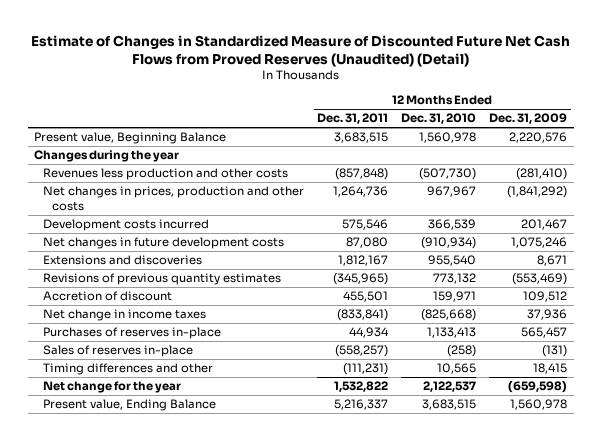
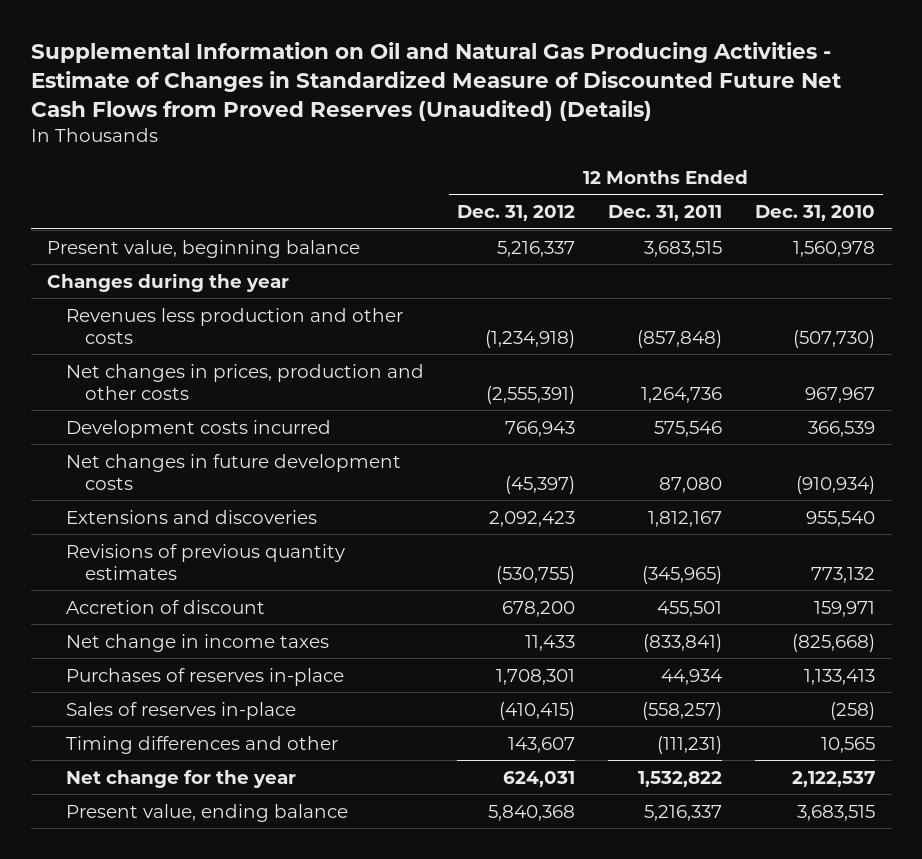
[30,34,570,67] Estimate of Changes in Standardized Measure of Discounted Future Net Cash Flows from Proved Reserves (Unaudited) (Detail) -> [30,42,841,121] Supplemental Information on Oil and Natural Gas Producing Activities - Estimate of Changes in Standardized Measure of Discounted Future Net Cash Flows from Proved Reserves (Unaudited) (Details)
[489,113,568,125] Dec. 31, 2009 -> none
none -> [456,205,575,222] Dec. 31, 2012
[34,132,227,145] Present value, Beginning Balance -> [47,239,361,258] Present value, beginning balance
[43,399,217,412] Present value, Ending Balance -> [65,803,348,822] Present value, ending balance

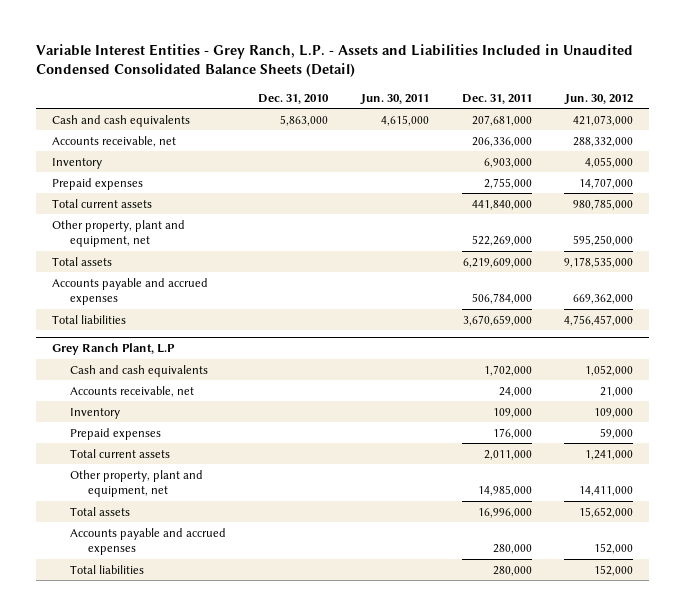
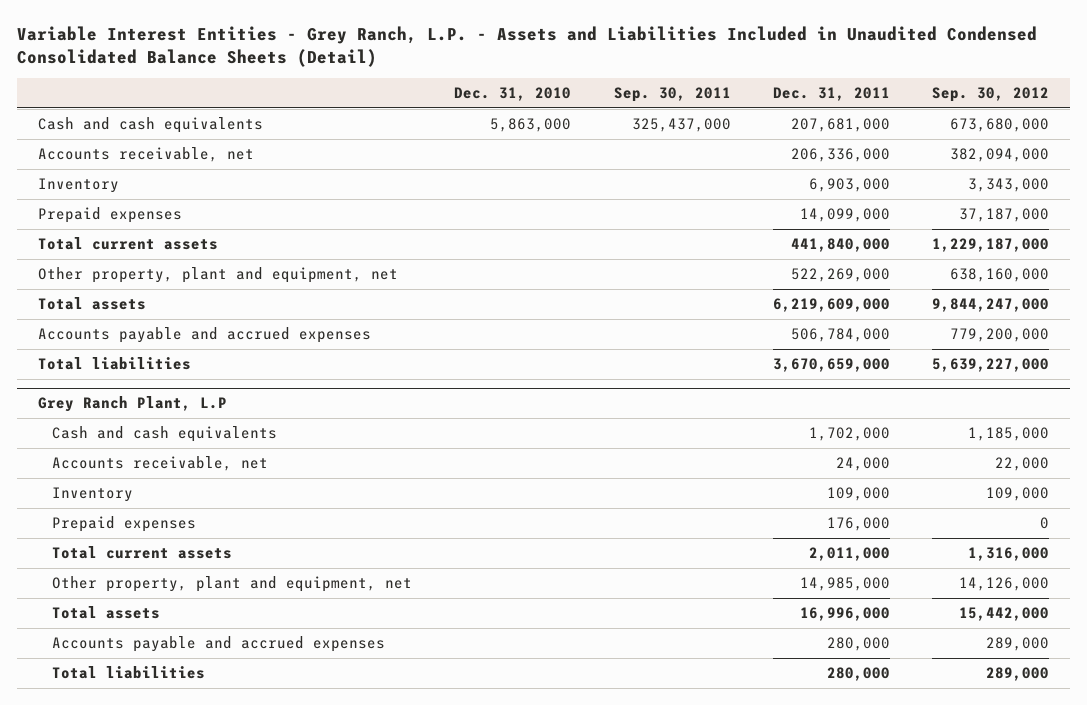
[360,93,430,105] Jun. 30, 2011 -> none
[564,93,634,105] Jun. 30, 2012 -> none
none -> [613,87,731,103] Sep. 30, 2011
none -> [932,87,1050,103] Sep. 30, 2012
[483,177,532,189] 2,755,000 -> [799,207,890,222] 14,099,000

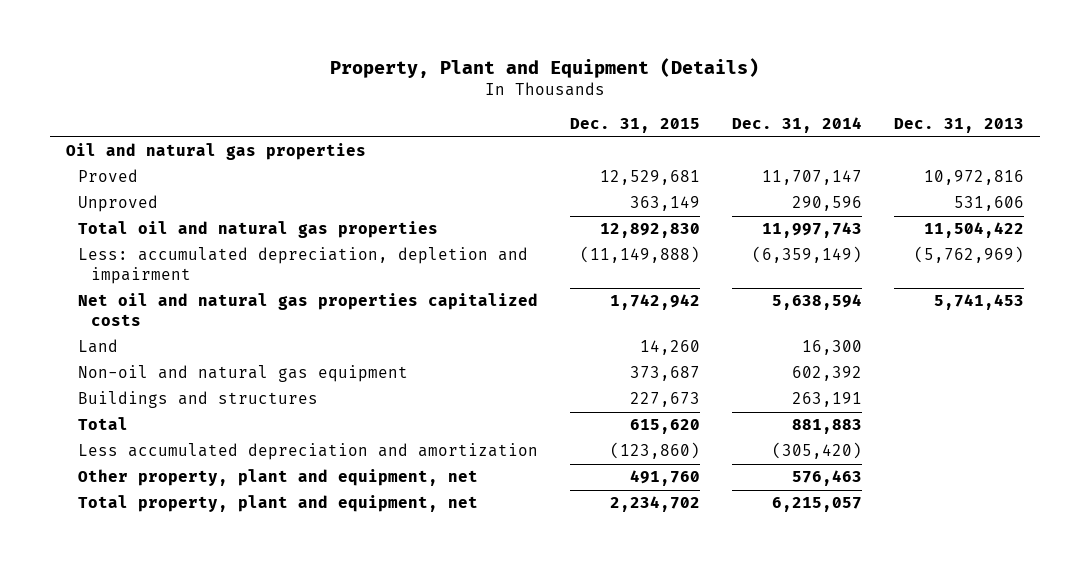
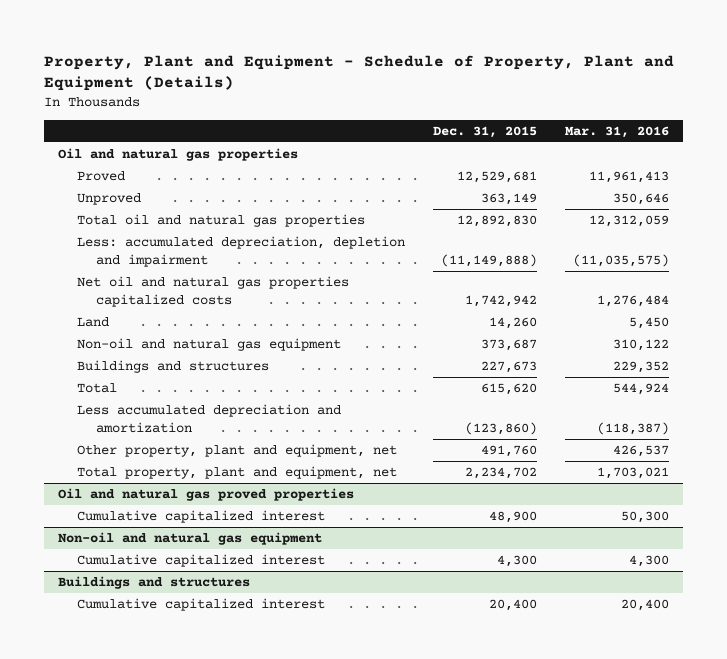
[329,57,759,78] Property, Plant and Equipment (Details) -> [43,54,674,92] Property, Plant and Equipment - Schedule of Property, Plant and Equipment (Details)
[732,117,863,134] Dec. 31, 2014 -> none
[893,118,1024,134] Dec. 31, 2013 -> none
none -> [564,126,669,139] Mar. 31, 2016
none -> [57,487,354,501] Oil and natural gas proved properties
none -> [76,509,325,523] Cumulative capitalized interest
none -> [57,531,322,545] Non-oil and natural gas equipment
none -> [76,553,325,567] Cumulative capitalized interest
none -> [57,575,250,589] Buildings and structures
none -> [76,597,325,611] Cumulative capitalized interest

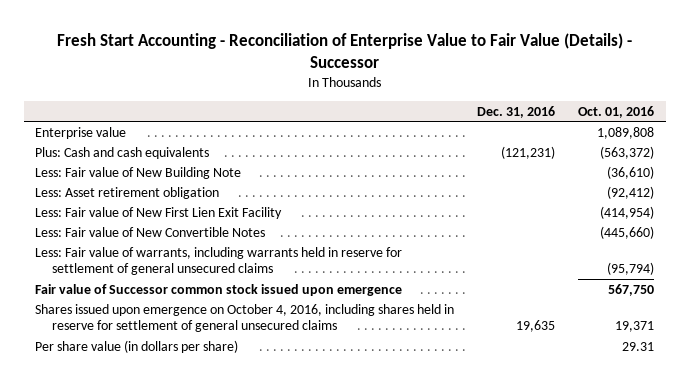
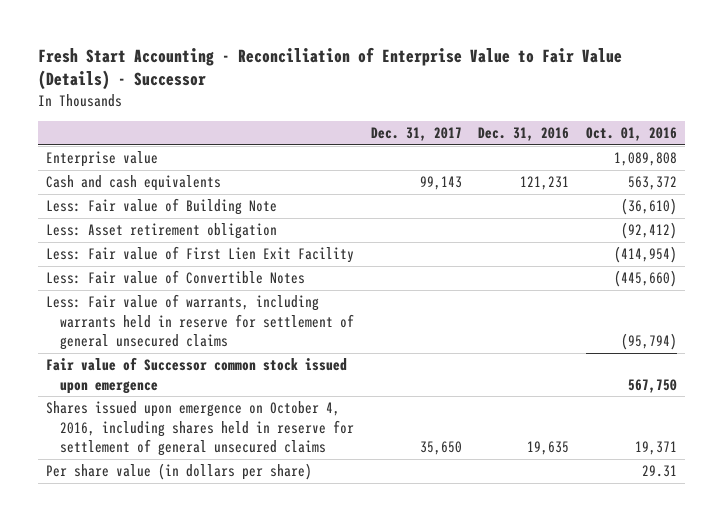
none -> [370,127,462,142] Dec. 31, 2017
[35,146,210,159] Plus: Cash and cash equivalents -> [46,175,222,192] Cash and cash equivalents
[501,145,556,159] (121,231) -> [520,176,570,191] 121,231
[600,145,655,159] (563,372) -> [627,176,677,191] 563,372
[35,166,242,179] Less: Fair value of New Building Note -> [46,198,278,216] Less: Fair value of Building Note
[35,206,283,219] Less: Fair value of New First Lien Exit Facility -> [46,246,355,264] Less: Fair value of First Lien Exit Facility
[35,226,266,237] Less: Fair value of New Convertible Notes -> [46,270,306,285] Less: Fair value of Convertible Notes

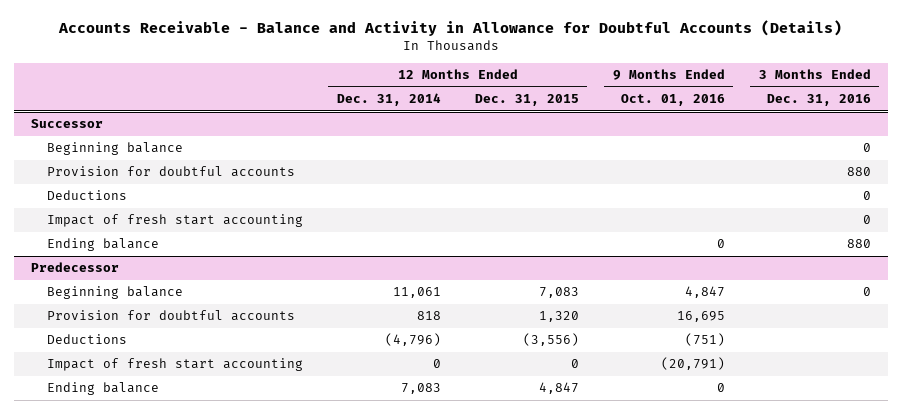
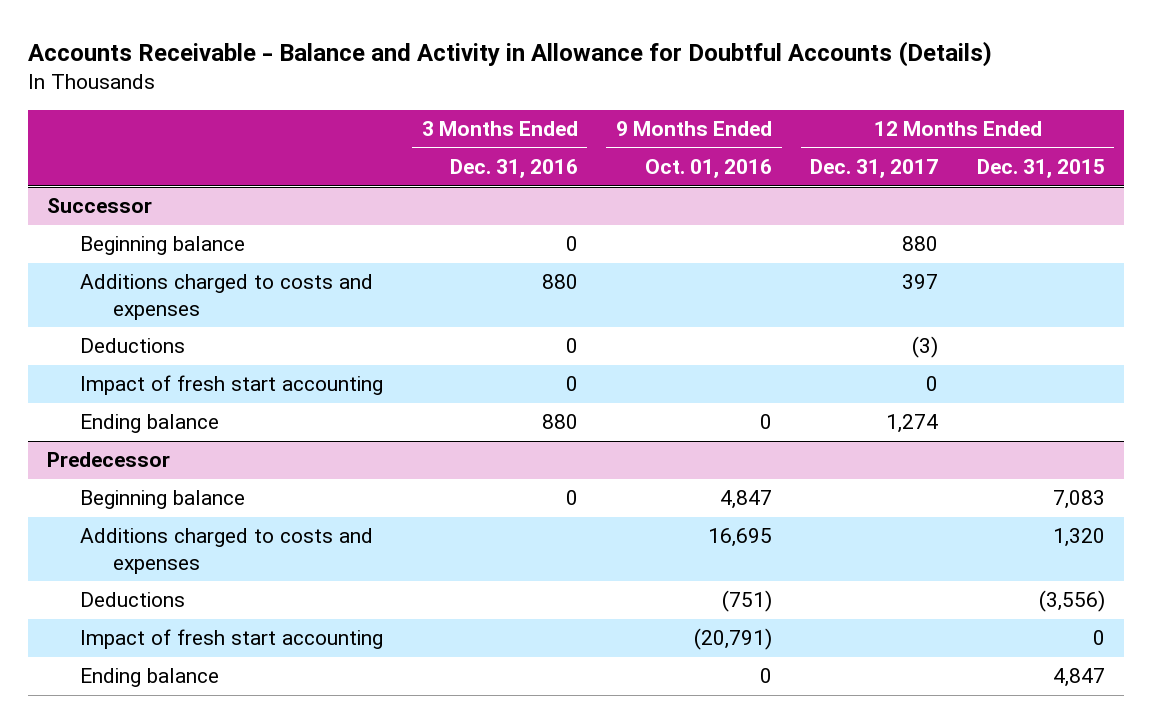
[336,93,441,107] Dec. 31, 2014 -> none
none -> [810,159,939,179] Dec. 31, 2017
[46,166,295,178] Provision for doubtful accounts -> [80,274,374,320] Additions charged to costs and expenses
[46,310,295,322] Provision for doubtful accounts -> [80,528,374,574] Additions charged to costs and expenses

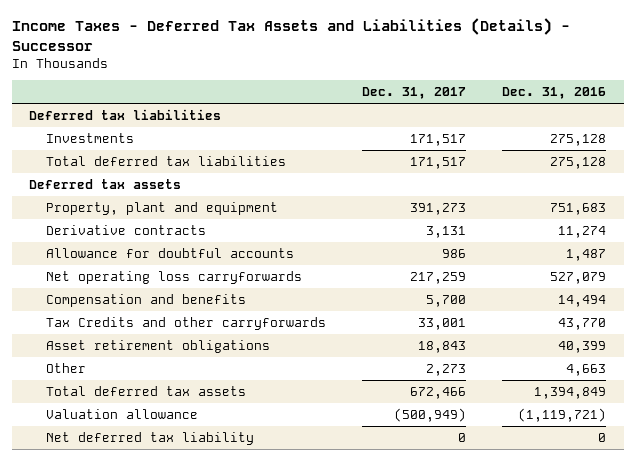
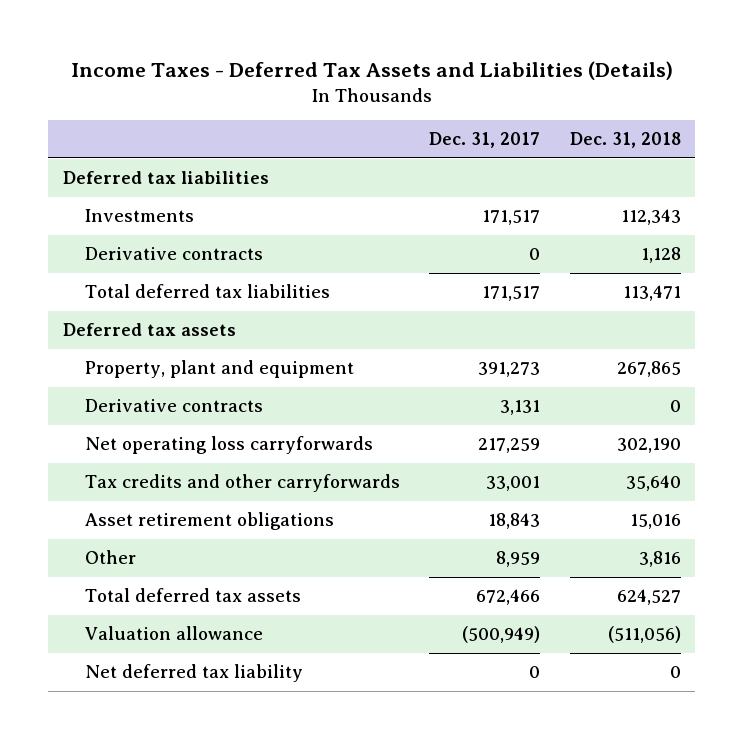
[11,18,570,51] Income Taxes - Deferred Tax Assets and Liabilities (Details) - Successor -> [70,60,673,80] Income Taxes - Deferred Tax Assets and Liabilities (Details)
[501,87,606,100] Dec. 31, 2016 -> none
none -> [569,132,681,149] Dec. 31, 2018
none -> [85,247,264,261] Derivative contracts
[46,247,295,258] Allowance for doubtful accounts -> none
[46,293,247,307] Compensation and benefits -> none
[46,316,327,330] Tax Credits and other carryforwards -> [85,474,401,493] Tax credits and other carryforwards
[425,363,466,376] 2,273 -> [496,551,541,568] 8,959

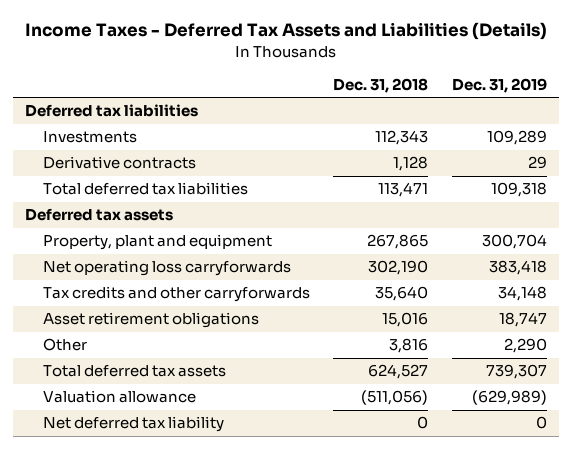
[429,132,541,149] Dec. 31, 2017 -> none
none -> [452,77,548,93] Dec. 31, 2019
[85,399,264,413] Derivative contracts -> none

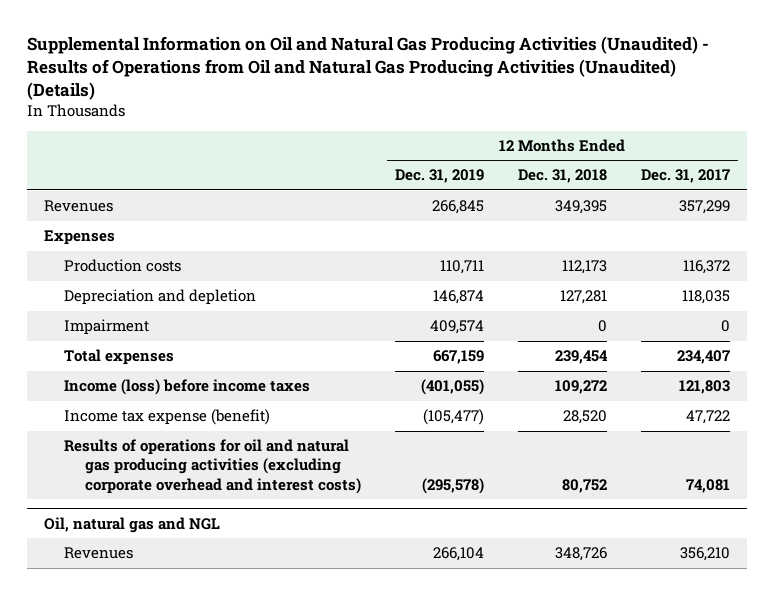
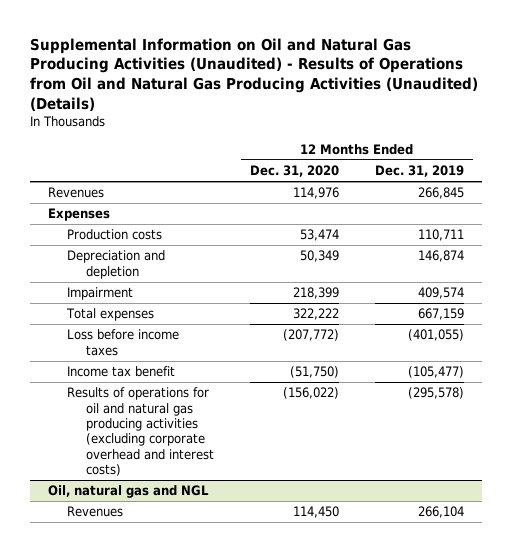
[517,169,607,184] Dec. 31, 2018 -> none
[640,169,730,184] Dec. 31, 2017 -> none
none -> [249,165,339,178] Dec. 31, 2020
[64,379,311,396] Income (loss) before income taxes -> [66,329,179,356] Loss before income taxes
[64,409,271,426] Income tax expense (benefit) -> [66,366,175,378] Income tax benefit

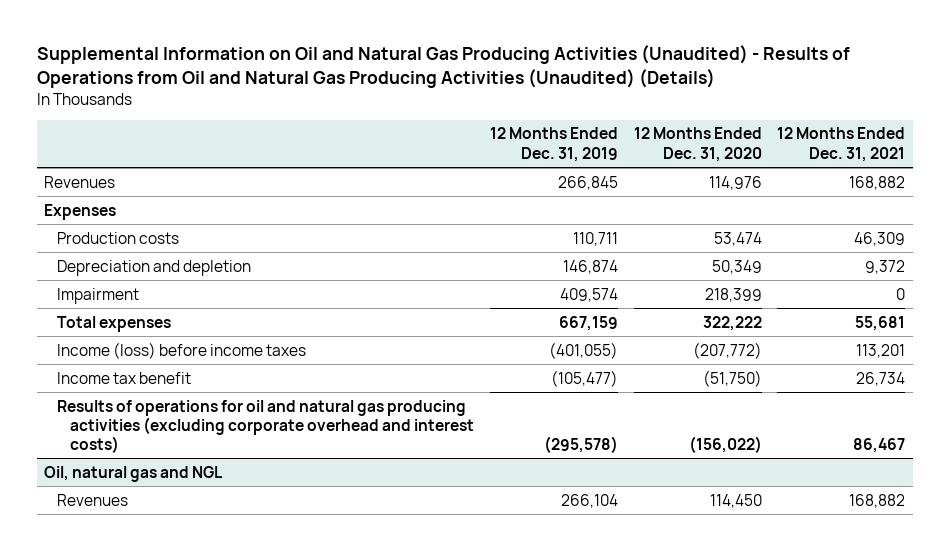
none -> [777,127,906,162] 12 Months Ended Dec. 31, 2021
[66,329,179,356] Loss before income taxes -> [57,341,307,359] Income (loss) before income taxes

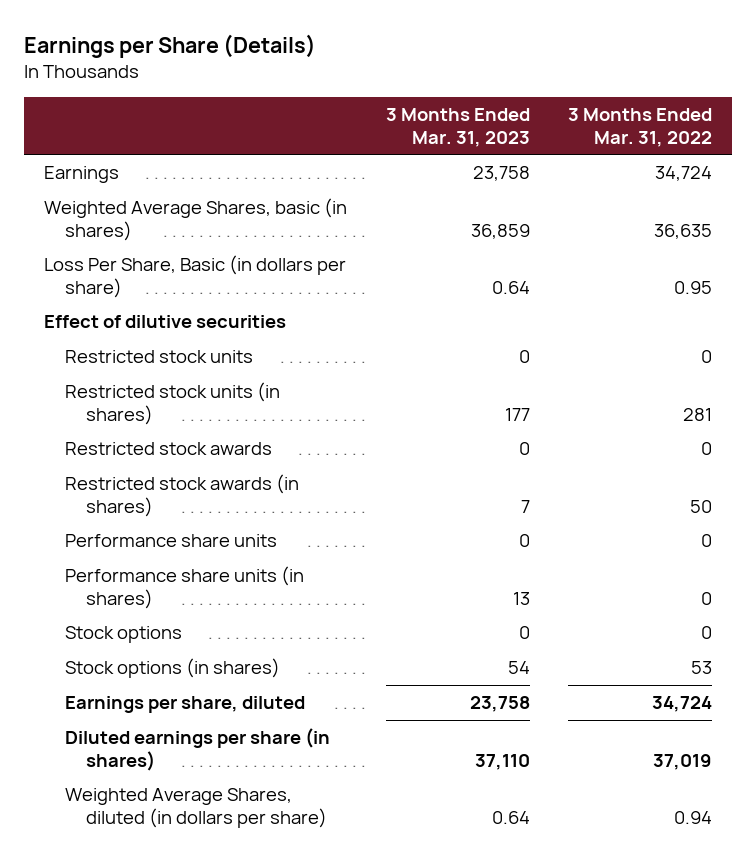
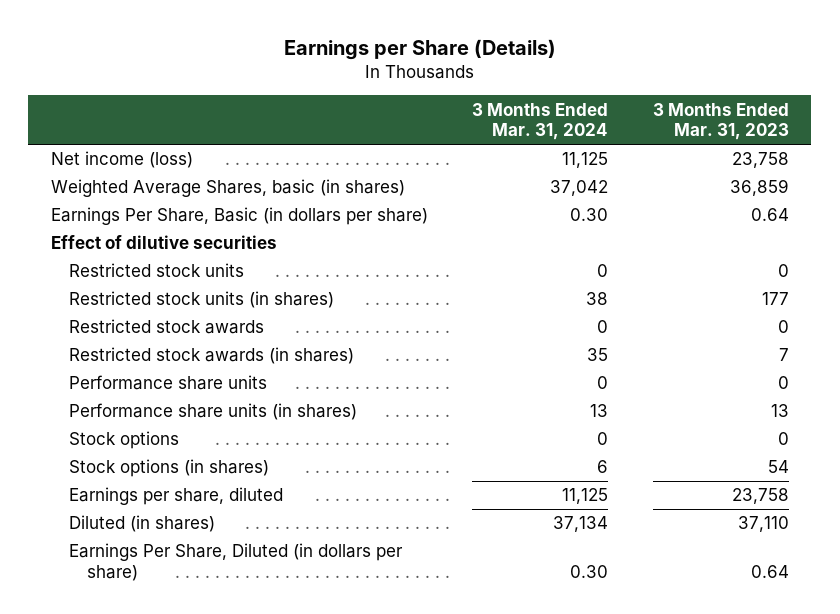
[568,108,713,147] 3 Months Ended Mar. 31, 2022 -> none
none -> [472,102,609,141] 3 Months Ended Mar. 31, 2024
[43,166,119,184] Earnings -> [50,151,193,169] Net income (loss)
[43,255,346,298] Loss Per Share, Basic (in dollars per share) -> [50,207,428,226] Earnings Per Share, Basic (in dollars per share)
[64,728,330,771] Diluted earnings per share (in shares) -> [68,515,215,533] Diluted (in shares)
[64,788,327,828] Weighted Average Shares, diluted (in dollars per share) -> [68,543,403,581] Earnings Per Share, Diluted (in dollars per share)

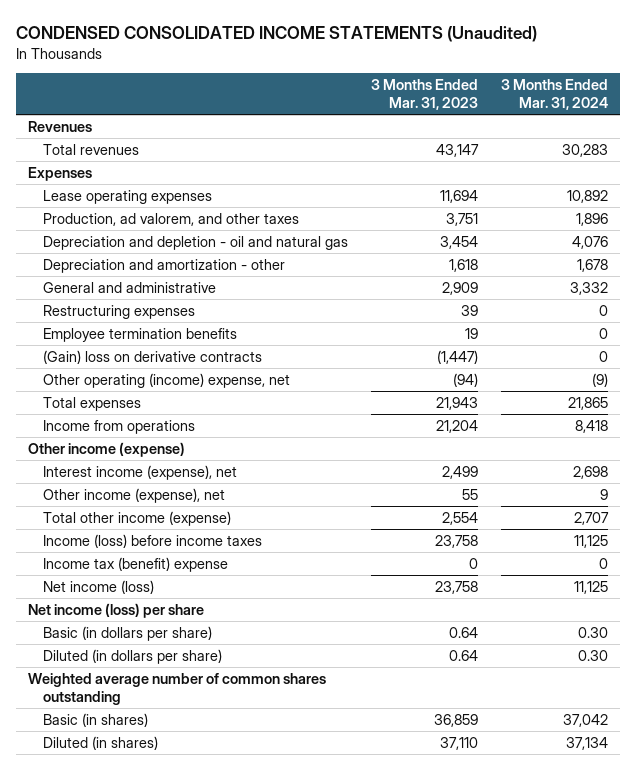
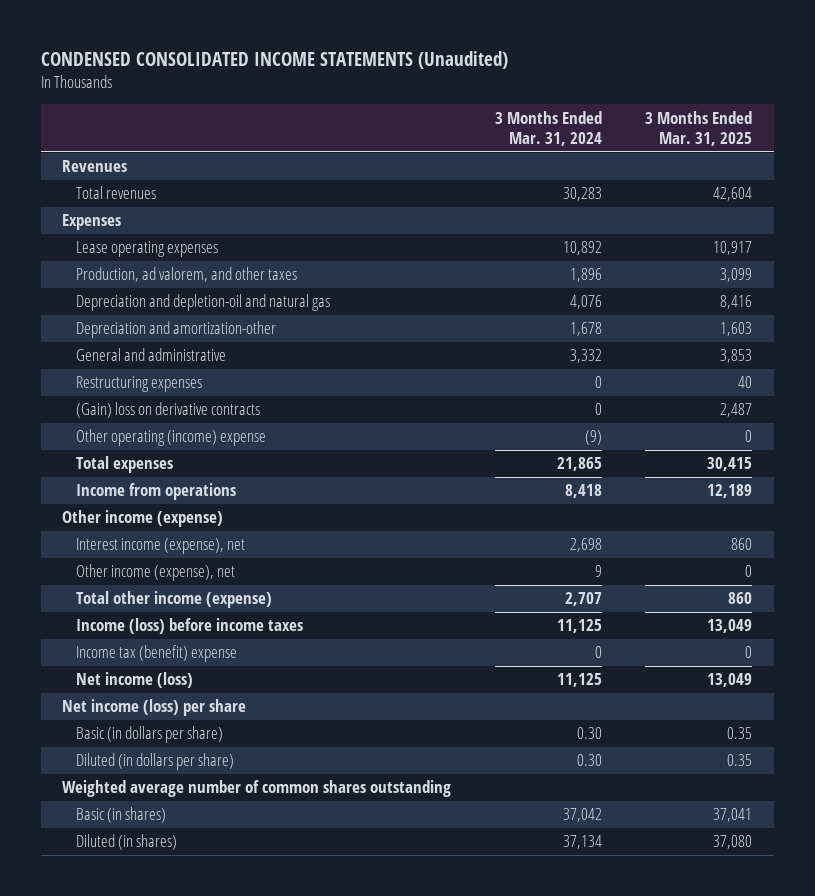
[371,79,479,111] 3 Months Ended Mar. 31, 2023 -> none
none -> [645,110,753,146] 3 Months Ended Mar. 31, 2025
[43,235,349,250] Depreciation and depletion - oil and natural gas -> [75,294,330,312] Depreciation and depletion-oil and natural gas
[43,258,286,273] Depreciation and amortization - other -> [75,321,276,339] Depreciation and amortization-other
[43,327,238,342] Employee termination benefits -> none
[43,372,291,388] Other operating (income) expense, net -> [75,429,266,447] Other operating (income) expense

